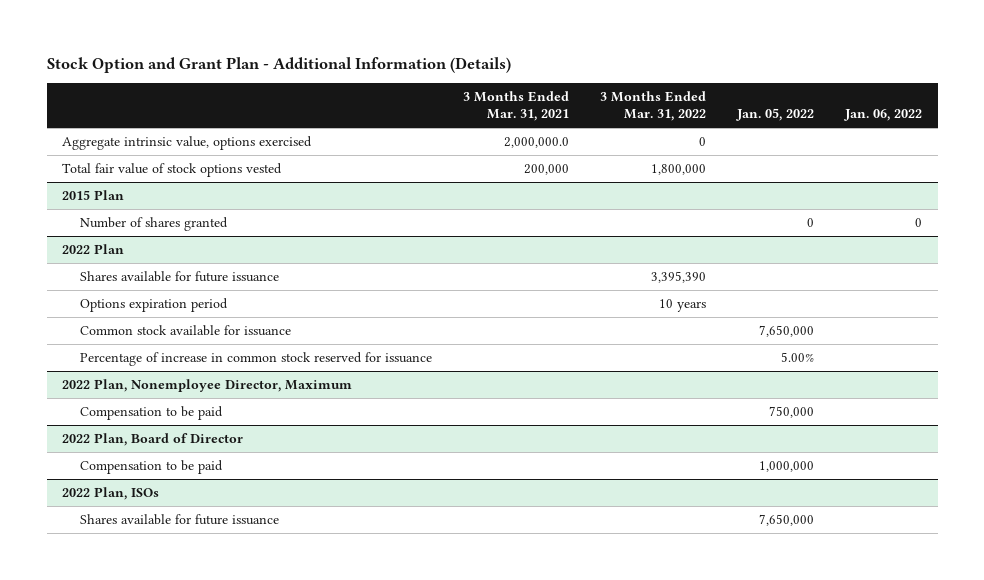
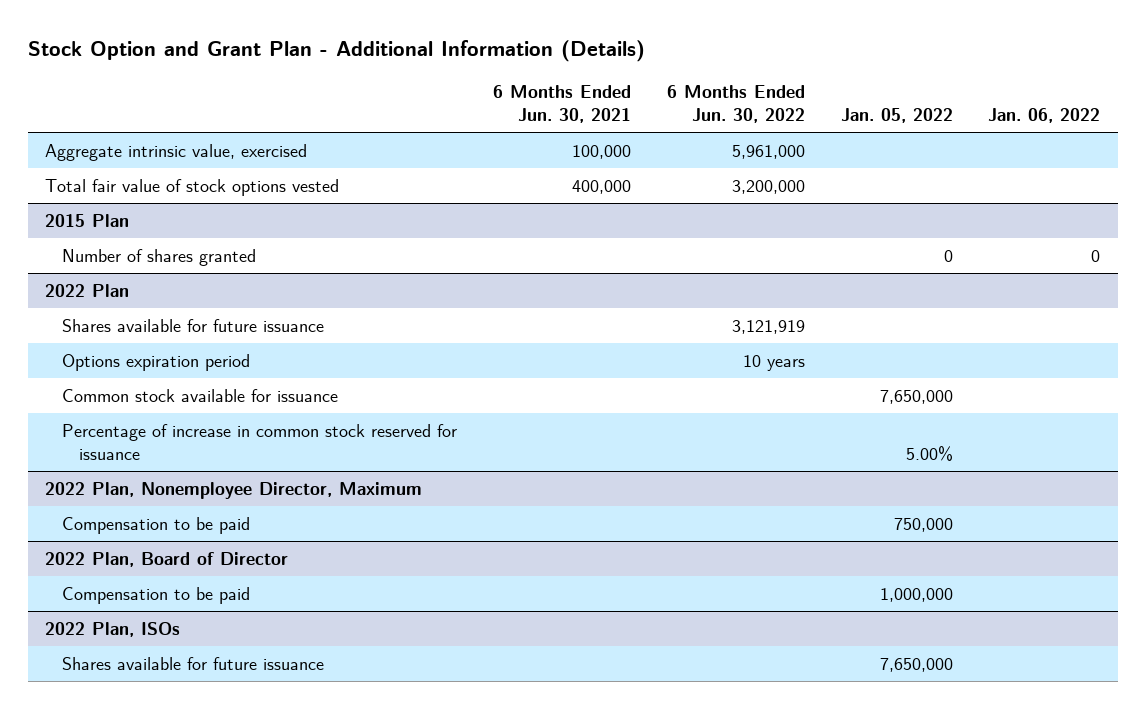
[462,91,569,122] 3 Months Ended Mar. 31, 2021 -> none
[599,91,706,122] 3 Months Ended Mar. 31, 2022 -> none
none -> [493,85,632,123] 6 Months Ended Jun. 30, 2021
none -> [666,85,805,123] 6 Months Ended Jun. 30, 2022
[62,136,313,151] Aggregate intrinsic value, options exercised -> [45,144,308,162] Aggregate intrinsic value, exercised

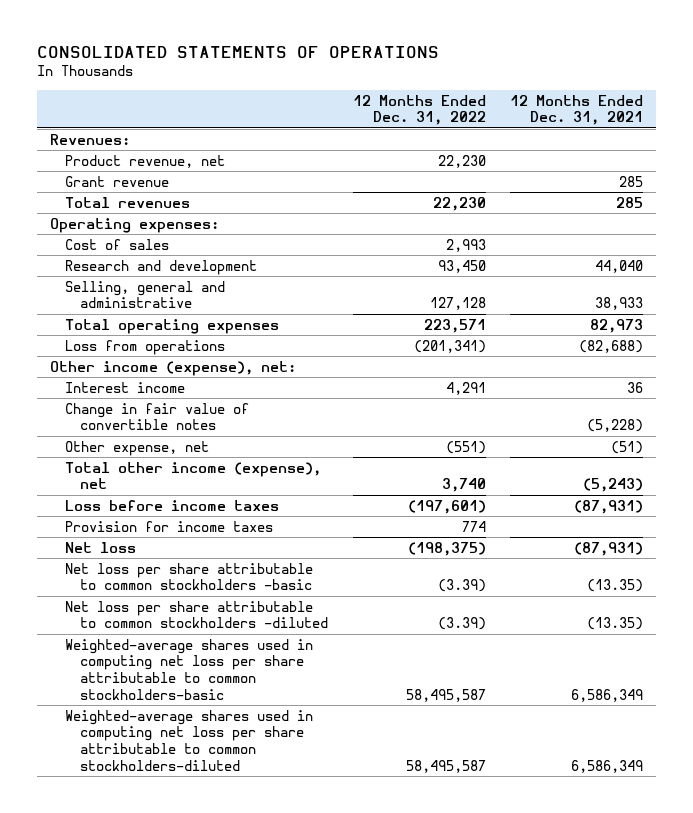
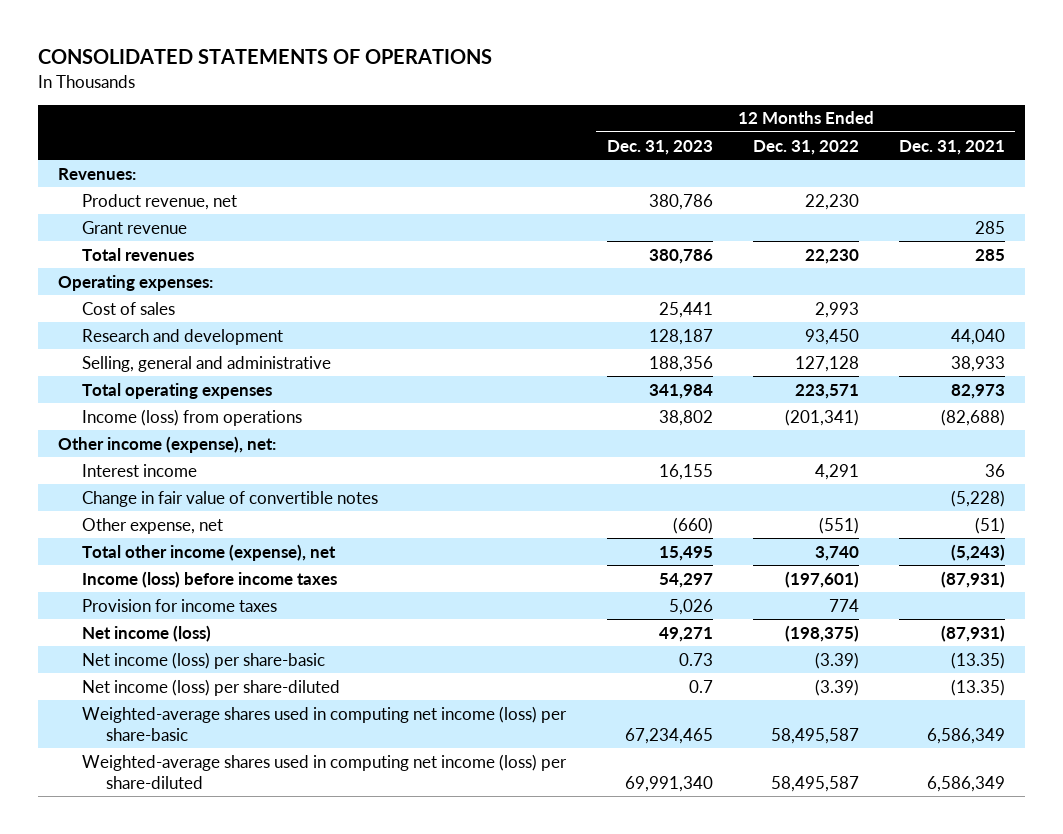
none -> [606,139,713,155] Dec. 31, 2023
[64,339,225,355] Loss from operations -> [82,408,303,426] Income (loss) from operations
[64,499,279,511] Loss before income taxes -> [82,570,338,588] Income (loss) before income taxes
[64,541,136,553] Net loss -> [82,624,212,642] Net income (loss)
[64,562,313,591] Net loss per share attributable to common stockholders -basic -> [82,651,326,669] Net income (loss) per share-basic
[64,600,329,629] Net loss per share attributable to common stockholders -diluted -> [82,678,341,696] Net income (loss) per share-diluted
[64,638,313,700] Weighted-average shares used in computing net loss per share attributable to common stockholders-basic -> [82,705,568,741] Weighted-average shares used in computing net income (loss) per share-basic
[64,709,313,771] Weighted-average shares used in computing net loss per share attributable to common stockholders-diluted -> [82,753,568,789] Weighted-average shares used in computing net income (loss) per share-diluted

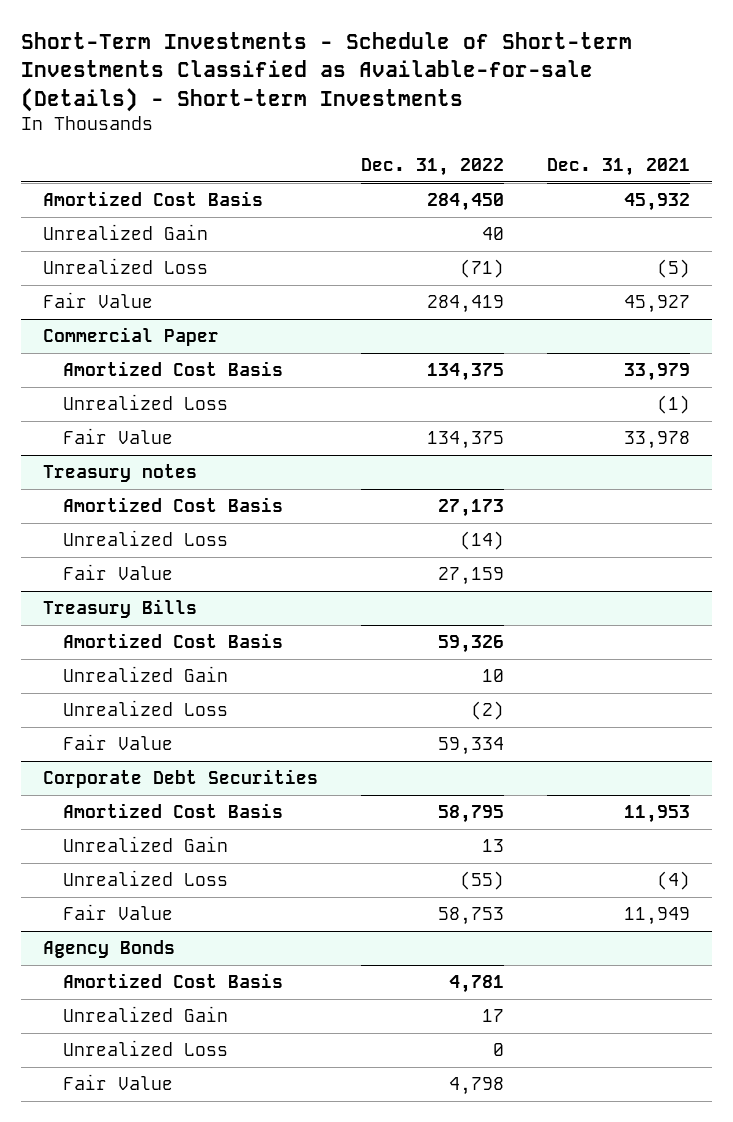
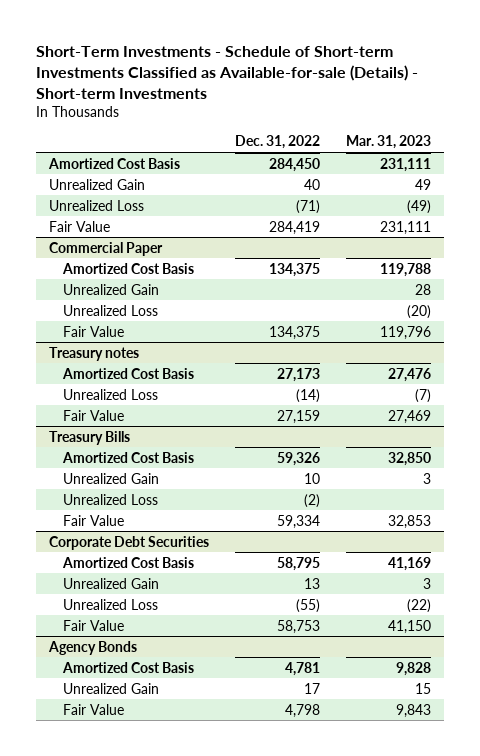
[547,158,691,177] Dec. 31, 2021 -> none
none -> [345,135,431,150] Mar. 31, 2023
none -> [63,283,160,295] Unrealized Gain
[62,1040,228,1057] Unrealized Loss -> none

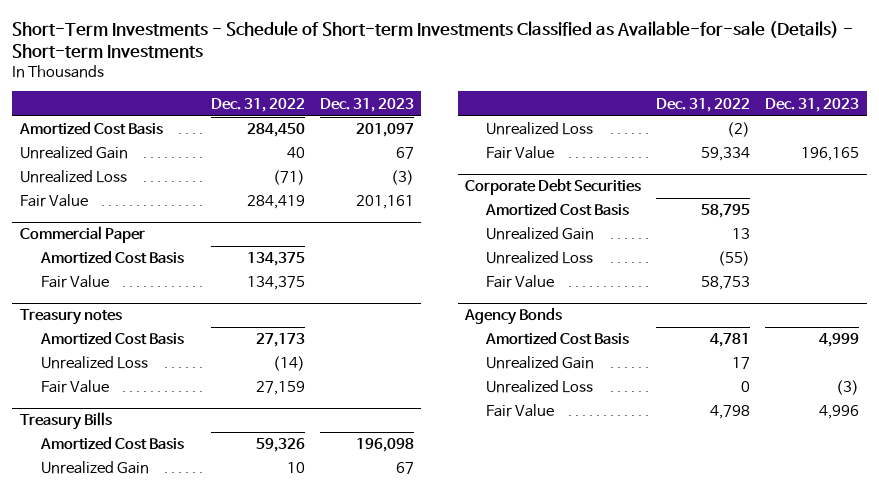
[345,135,431,150] Mar. 31, 2023 -> none
none -> [319,97,414,112] Dec. 31, 2023
[63,283,160,295] Unrealized Gain -> none
[63,304,159,316] Unrealized Loss -> none
none -> [486,380,594,394] Unrealized Loss

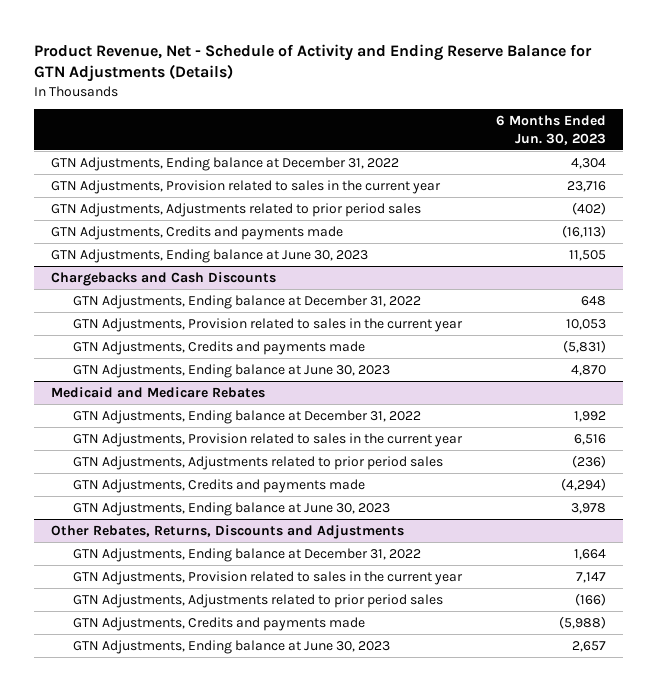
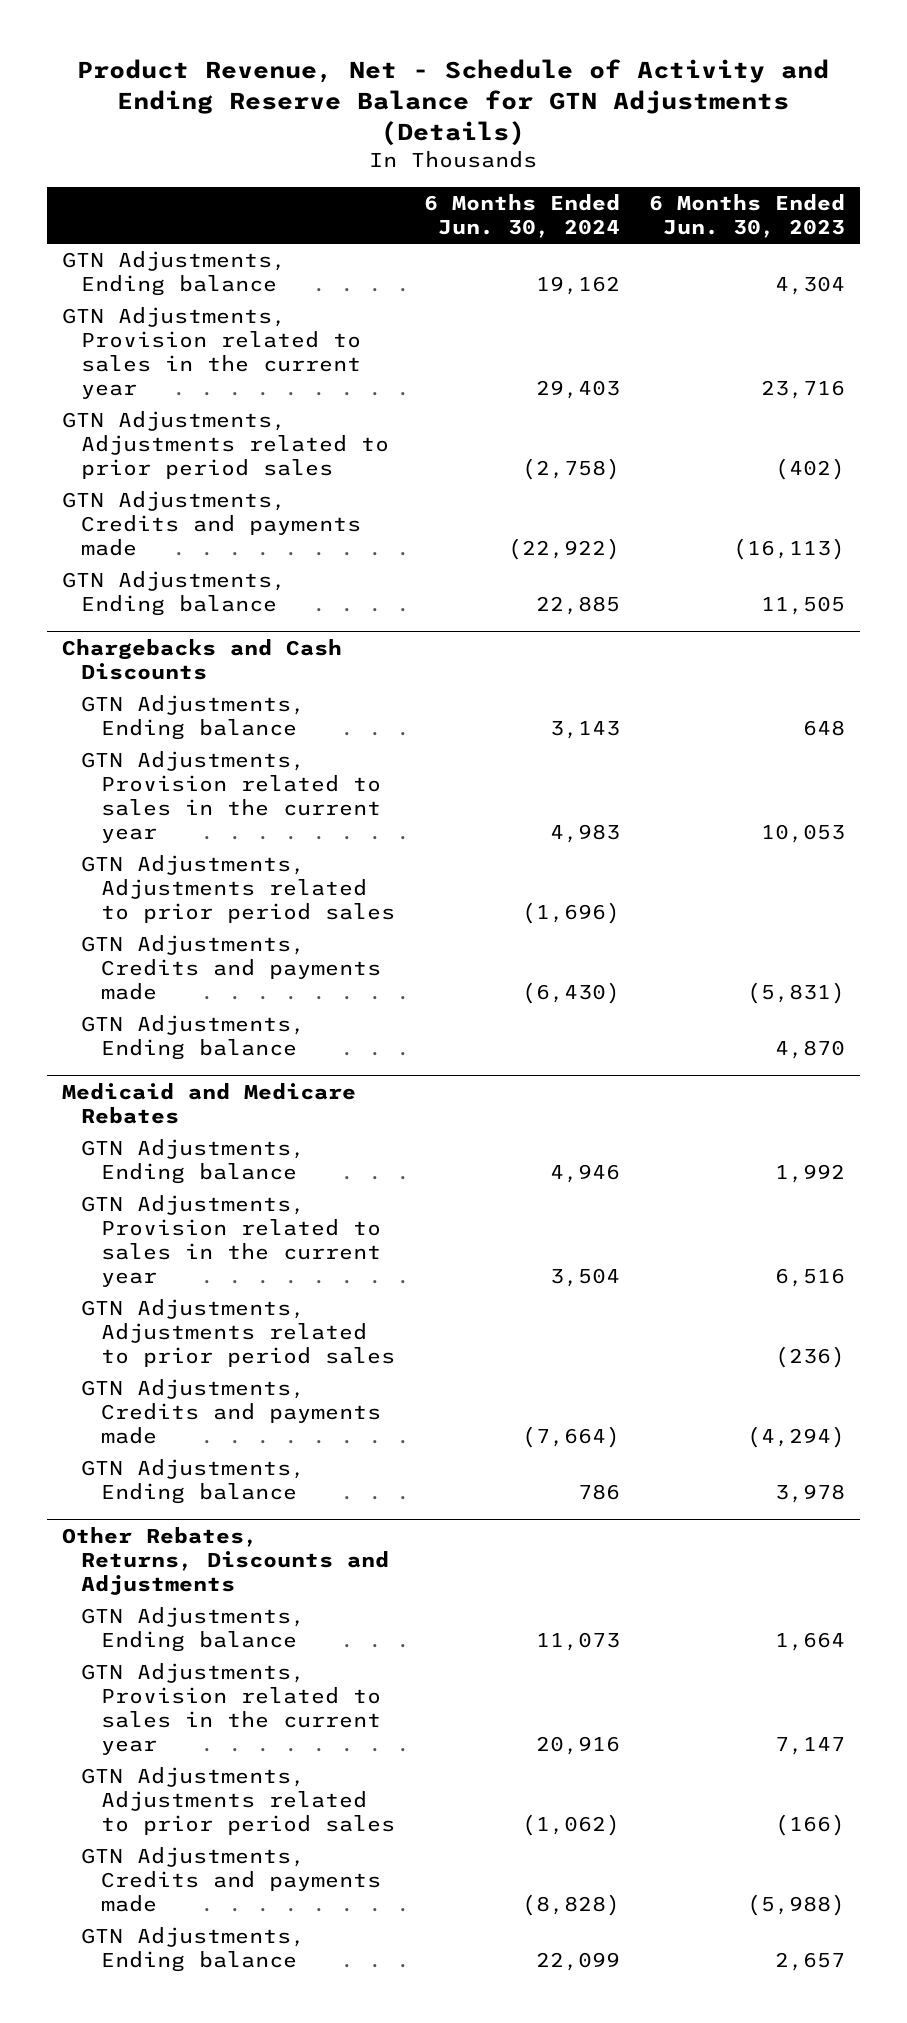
none -> [424,194,621,239] 6 Months Ended Jun. 30, 2024
[51,156,400,171] GTN Adjustments, Ending balance at December 31, 2022 -> [61,251,286,297] GTN Adjustments, Ending balance
[51,248,369,263] GTN Adjustments, Ending balance at June 30, 2023 -> [61,571,286,617] GTN Adjustments, Ending balance
[72,294,421,309] GTN Adjustments, Ending balance at December 31, 2022 -> [81,695,306,741] GTN Adjustments, Ending balance
none -> [81,855,396,924] GTN Adjustments, Adjustments related to prior period sales
[72,363,390,378] GTN Adjustments, Ending balance at June 30, 2023 -> [81,1015,306,1061] GTN Adjustments, Ending balance
[72,409,421,424] GTN Adjustments, Ending balance at December 31, 2022 -> [81,1139,306,1185] GTN Adjustments, Ending balance
[72,501,390,516] GTN Adjustments, Ending balance at June 30, 2023 -> [81,1459,306,1505] GTN Adjustments, Ending balance
[72,547,421,562] GTN Adjustments, Ending balance at December 31, 2022 -> [81,1607,306,1653] GTN Adjustments, Ending balance
[72,639,390,654] GTN Adjustments, Ending balance at June 30, 2023 -> [81,1927,306,1973] GTN Adjustments, Ending balance

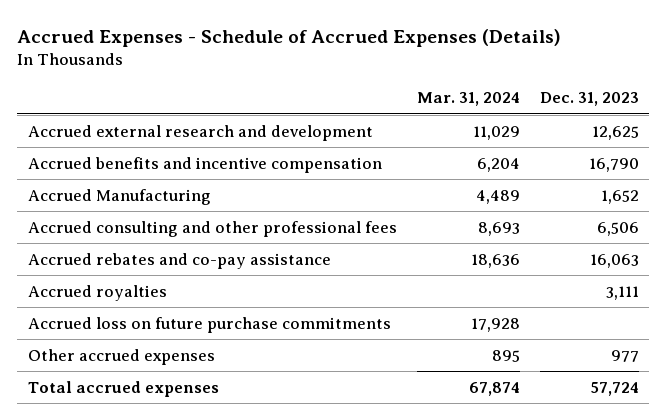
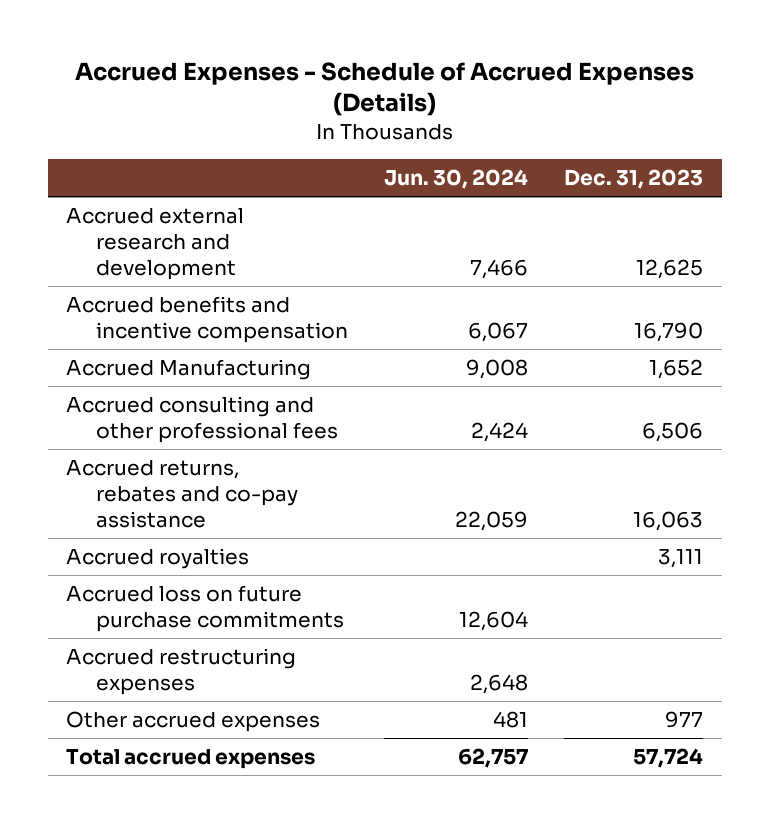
[416,92,520,107] Mar. 31, 2024 -> none
none -> [383,169,528,190] Jun. 30, 2024
[27,252,331,269] Accrued rebates and co-pay assistance -> [65,459,298,528] Accrued returns, rebates and co-pay assistance
none -> [65,647,296,695] Accrued restructuring expenses

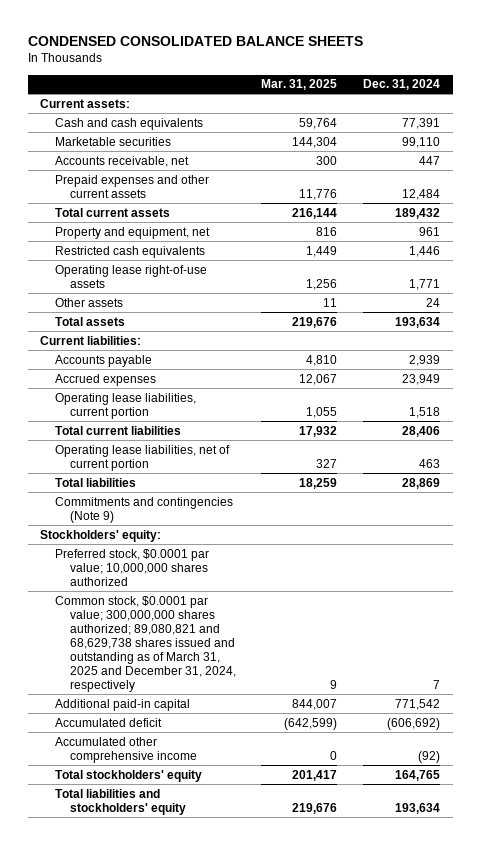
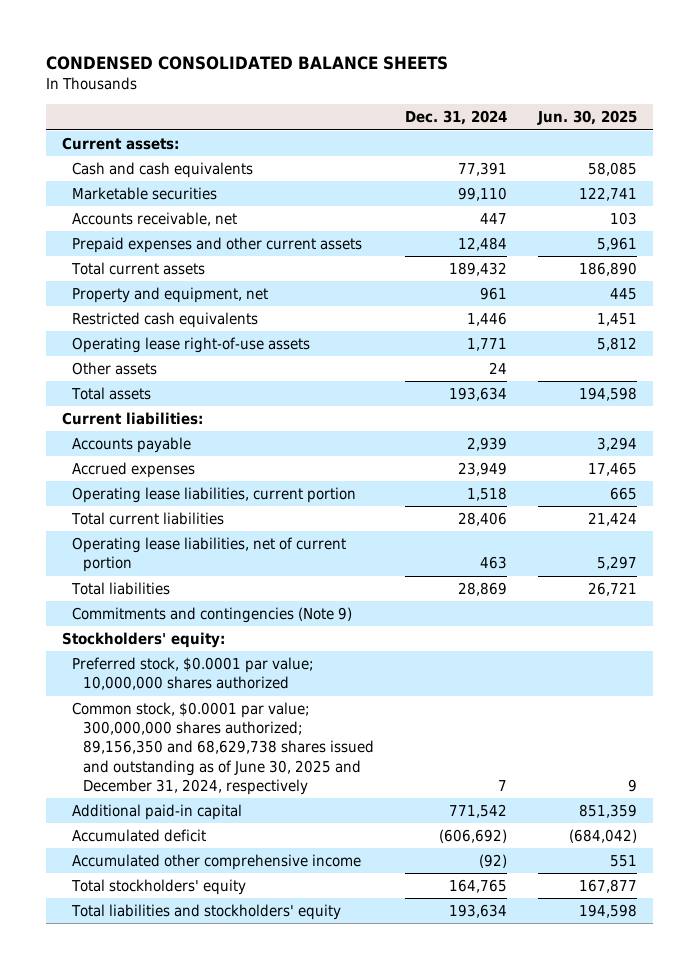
[261,79,338,91] Mar. 31, 2025 -> none
none -> [537,110,638,126] Jun. 30, 2025
[54,595,236,692] Common stock, $0.0001 par value; 300,000,000 shares authorized; 89,080,821 and 68,629,738 shares issued and outstanding as of March 31, 2025 and December 31, 2024, respectively -> [72,702,374,795] Common stock, $0.0001 par value; 300,000,000 shares authorized; 89,156,350 and 68,629,738 shares issued and outstanding as of June 30, 2025 and December 31, 2024, respectively

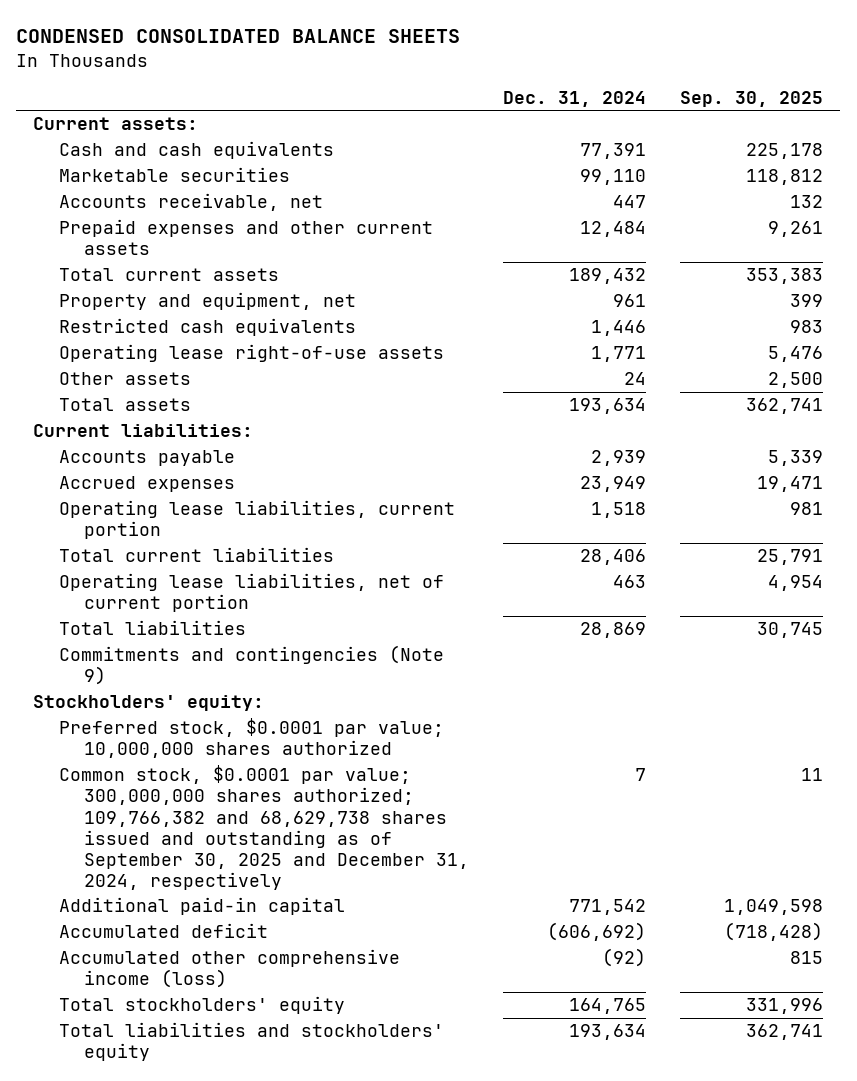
[537,110,638,126] Jun. 30, 2025 -> none
none -> [680,90,824,107] Sep. 30, 2025
[72,702,374,795] Common stock, $0.0001 par value; 300,000,000 shares authorized; 89,156,350 and 68,629,738 shares issued and outstanding as of June 30, 2025 and December 31, 2024, respectively -> [58,765,470,890] Common stock, $0.0001 par value; 300,000,000 shares authorized; 109,766,382 and 68,629,738 shares issued and outstanding as of September 30, 2025 and December 31, 2024, respectively
[72,854,362,871] Accumulated other comprehensive income -> [58,949,400,989] Accumulated other comprehensive income (loss)

